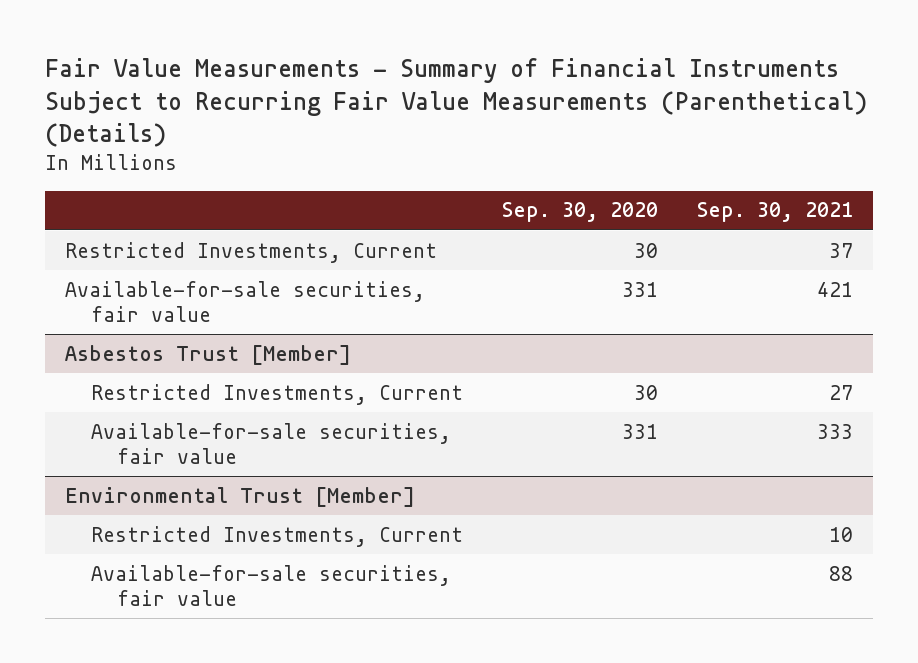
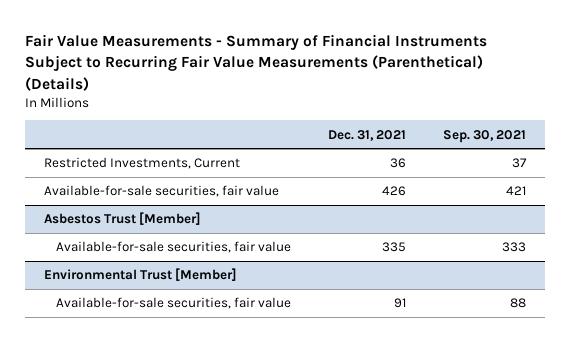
[502,202,659,223] Sep. 30, 2020 -> none
none -> [327,129,406,141] Dec. 31, 2021
[90,383,463,405] Restricted Investments, Current -> none
[90,525,463,547] Restricted Investments, Current -> none

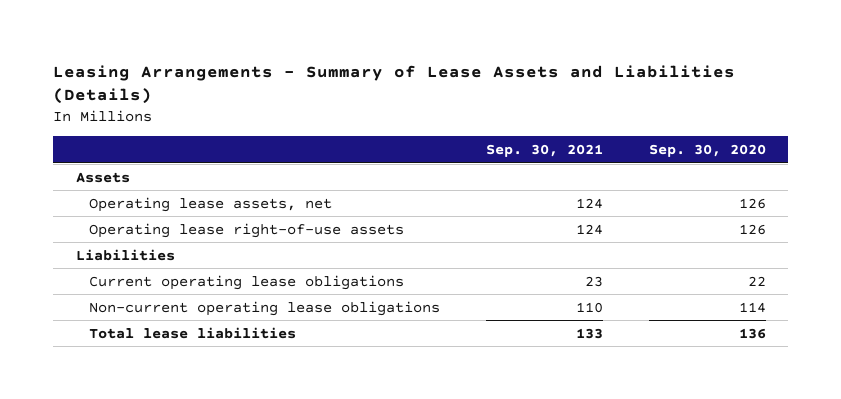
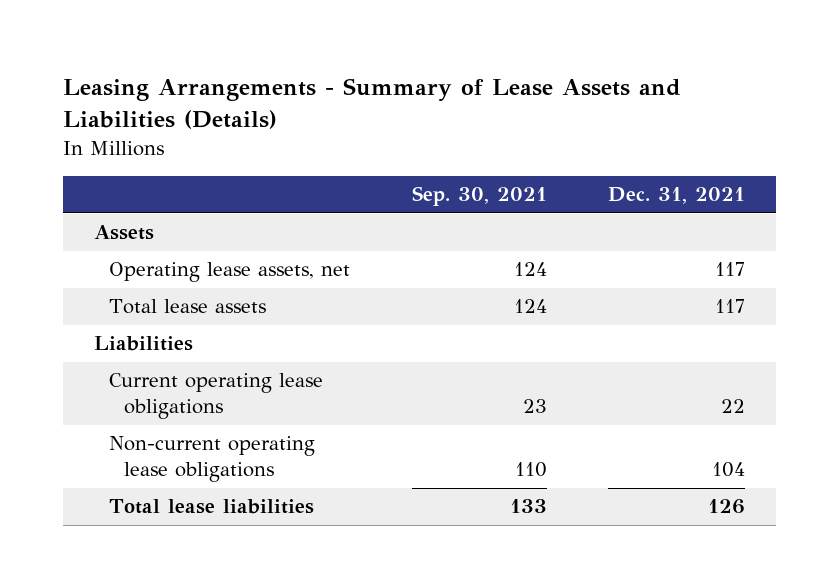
[648,144,766,158] Sep. 30, 2020 -> none
none -> [608,187,746,205] Dec. 31, 2021
[89,222,405,238] Operating lease right-of-use assets -> [109,299,267,315] Total lease assets

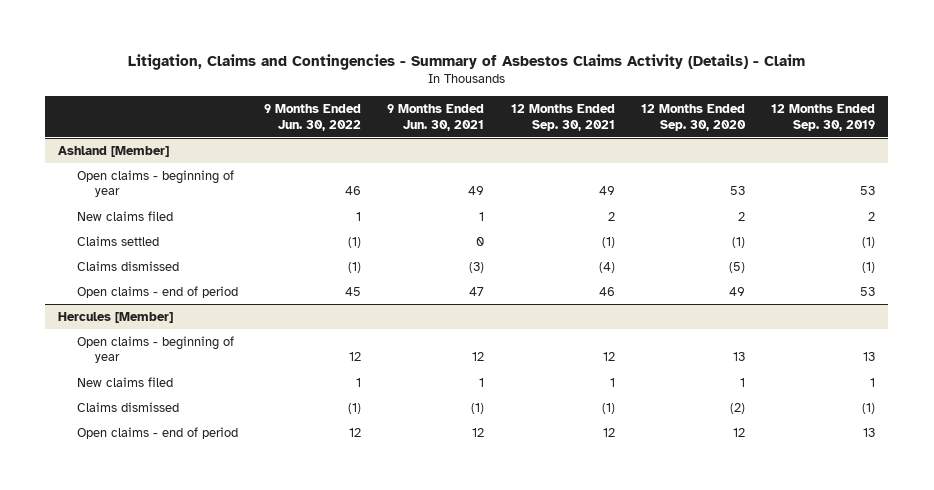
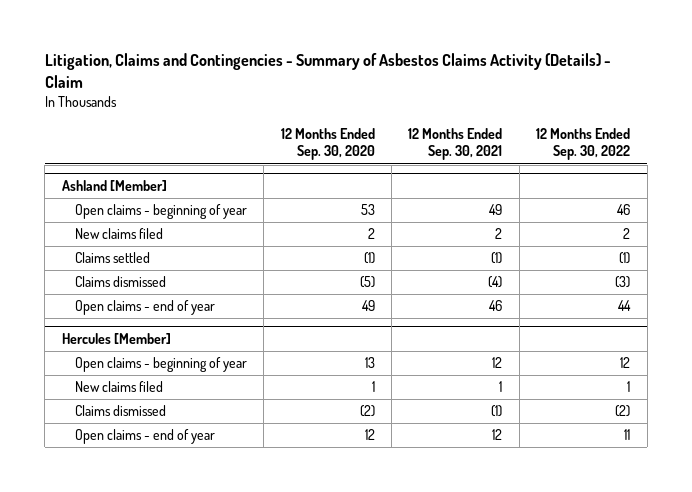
[264,104,362,131] 9 Months Ended Jun. 30, 2022 -> none
[387,104,485,131] 9 Months Ended Jun. 30, 2021 -> none
[771,104,876,131] 12 Months Ended Sep. 30, 2019 -> none
none -> [536,127,631,161] 12 Months Ended Sep. 30, 2022
[76,286,238,299] Open claims - end of period -> [74,300,215,316] Open claims - end of year
[76,427,238,440] Open claims - end of period -> [74,429,215,445] Open claims - end of year

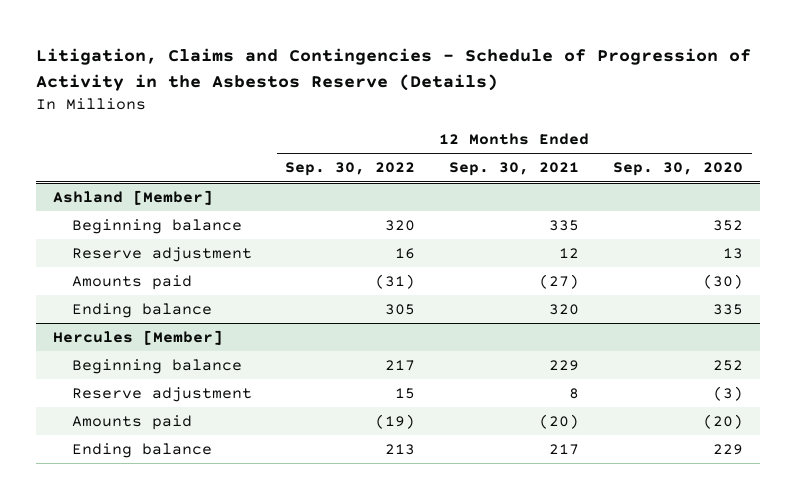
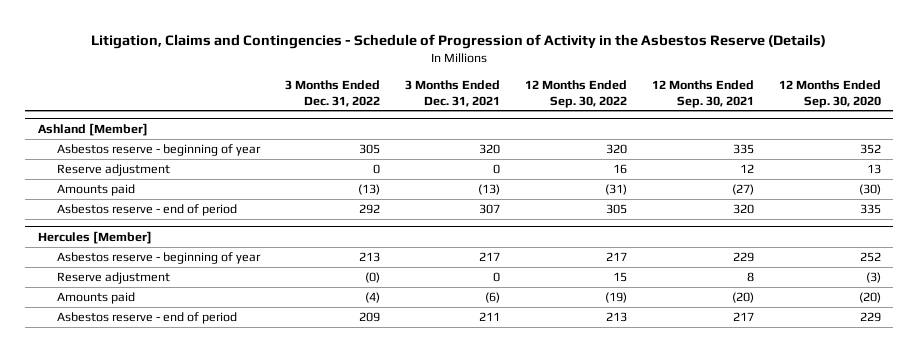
none -> [285,79,381,107] 3 Months Ended Dec. 31, 2022
none -> [405,79,501,107] 3 Months Ended Dec. 31, 2021
[71,218,242,234] Beginning balance -> [57,144,262,157] Asbestos reserve - beginning of year
[71,302,212,318] Ending balance -> [57,204,238,217] Asbestos reserve - end of period
[71,358,242,374] Beginning balance -> [57,252,262,265] Asbestos reserve - beginning of year
[71,442,212,458] Ending balance -> [57,312,238,325] Asbestos reserve - end of period

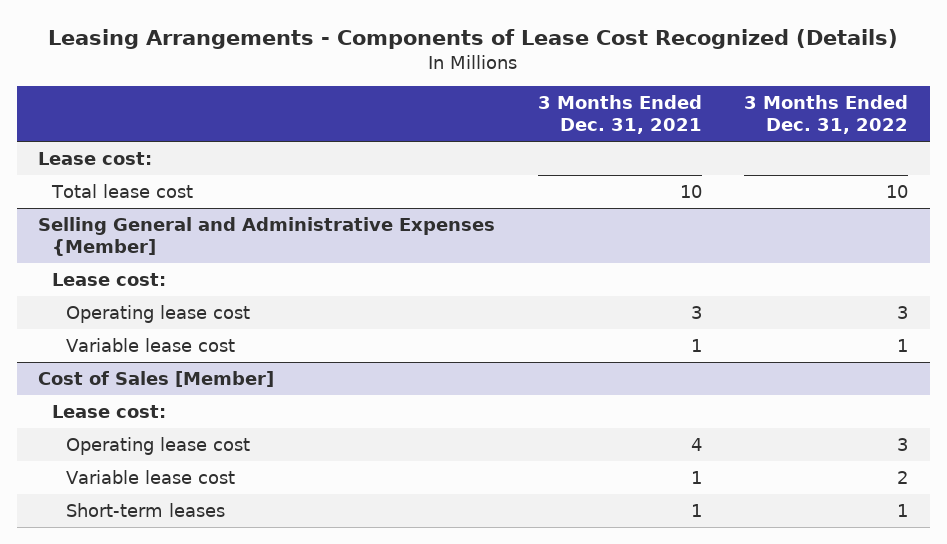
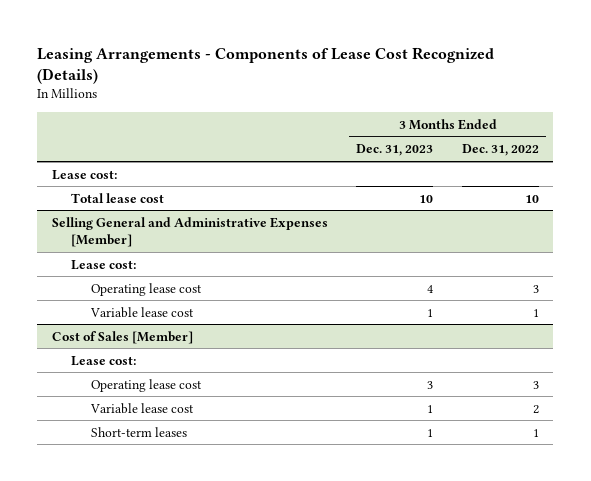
[537,95,702,135] 3 Months Ended Dec. 31, 2021 -> none
none -> [356,144,434,157] Dec. 31, 2023
[38,217,496,256] Selling General and Administrative Expenses {Member] -> [51,216,328,247] Selling General and Administrative Expenses [Member]

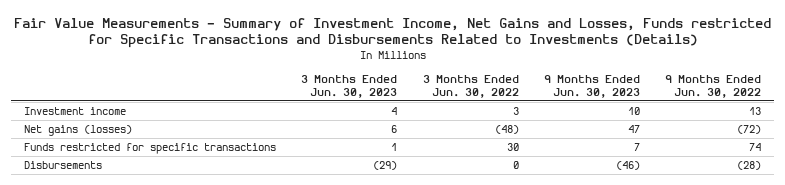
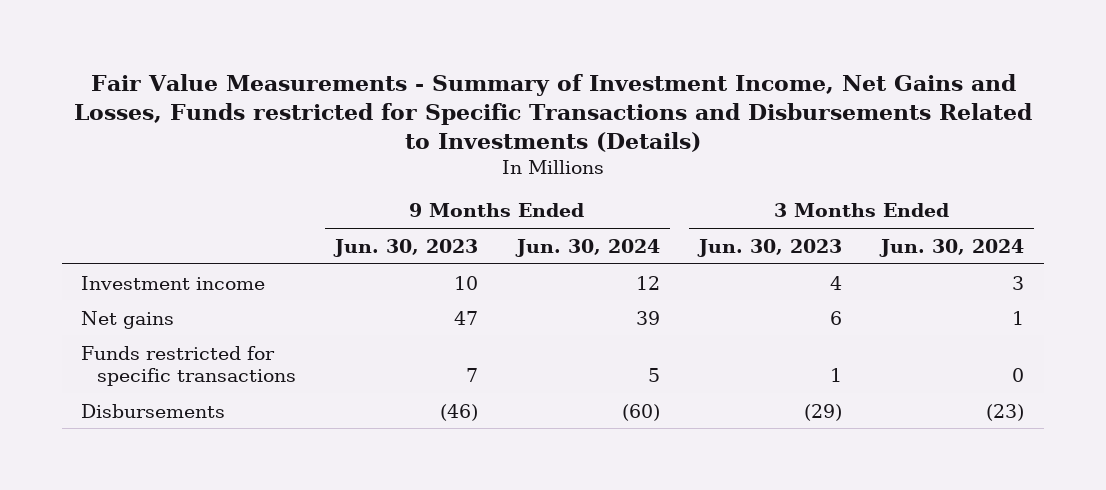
[422,74,519,98] 3 Months Ended Jun. 30, 2022 -> none
[665,74,762,98] 9 Months Ended Jun. 30, 2022 -> none
none -> [515,238,661,257] Jun. 30, 2024
none -> [879,238,1025,257] Jun. 30, 2024
[23,125,132,137] Net gains (losses) -> [81,310,175,329] Net gains

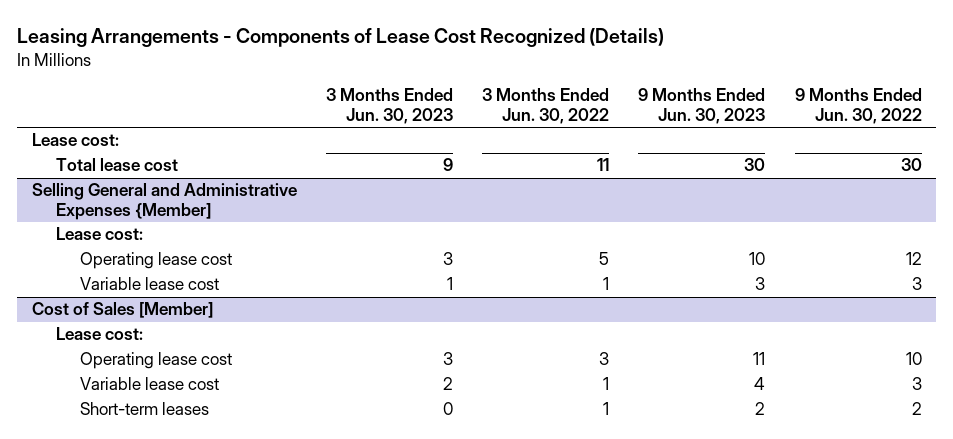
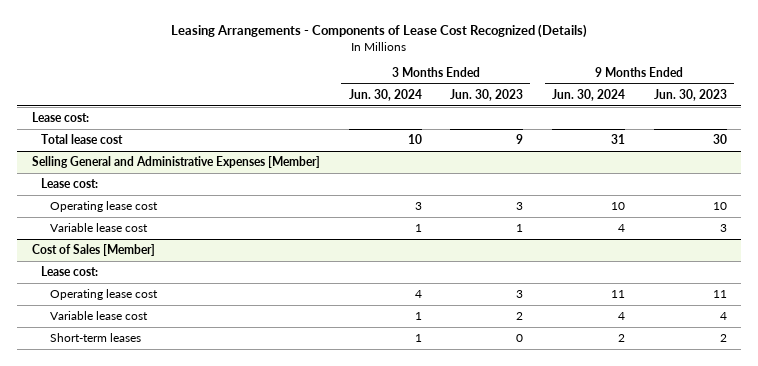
[482,87,610,124] 3 Months Ended Jun. 30, 2022 -> none
[794,87,922,124] 9 Months Ended Jun. 30, 2022 -> none
none -> [348,88,422,101] Jun. 30, 2024
none -> [551,88,625,101] Jun. 30, 2024
[31,183,297,221] Selling General and Administrative Expenses {Member] -> [31,155,320,168] Selling General and Administrative Expenses [Member]

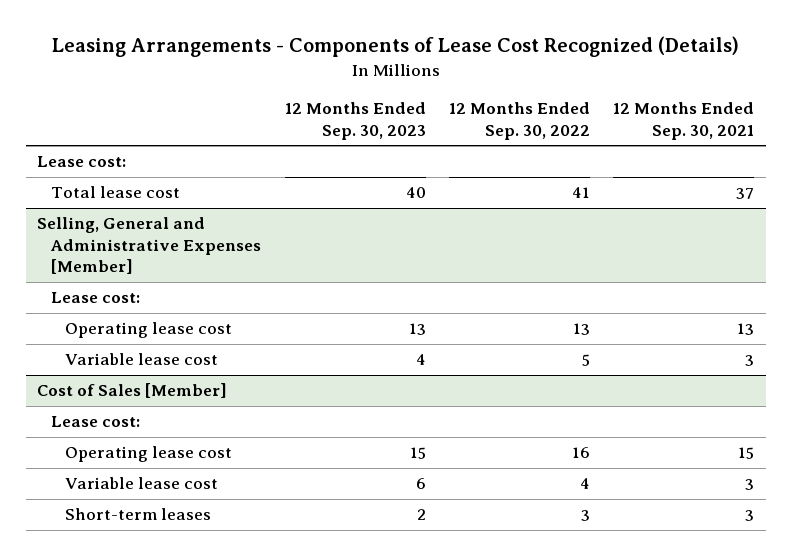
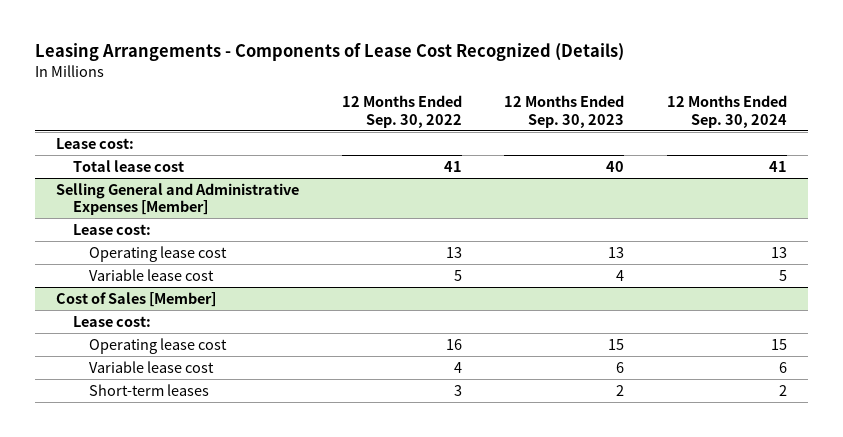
[613,102,755,140] 12 Months Ended Sep. 30, 2021 -> none
none -> [666,95,787,128] 12 Months Ended Sep. 30, 2024
[37,217,262,275] Selling, General and Administrative Expenses [Member] -> [56,182,300,215] Selling General and Administrative Expenses [Member]

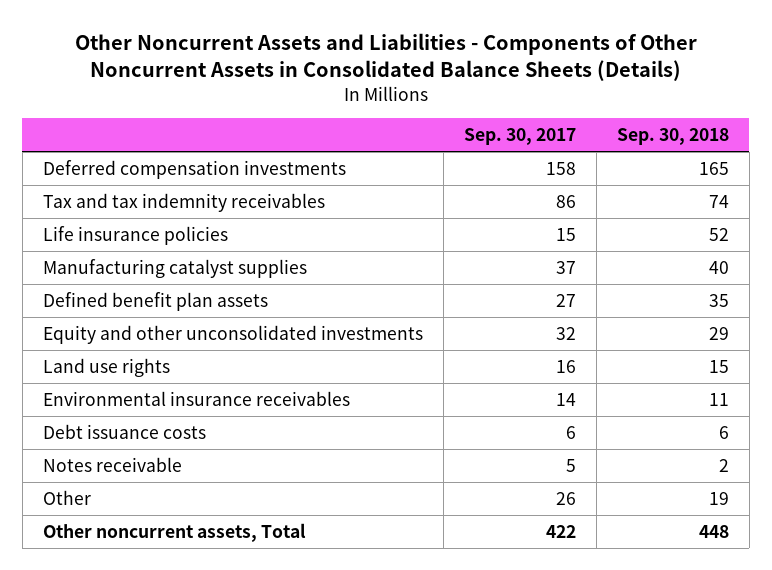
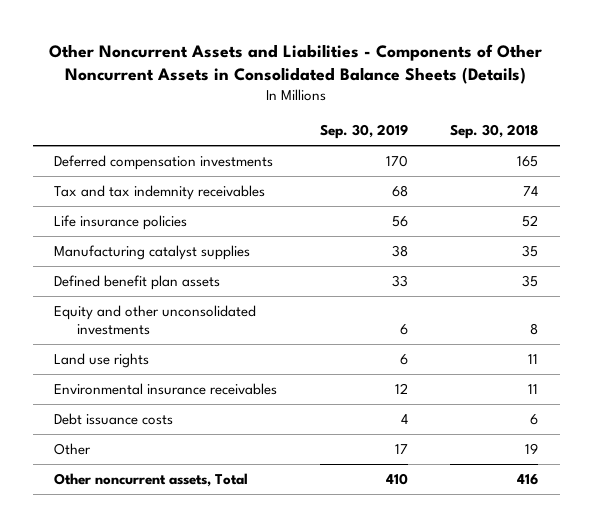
[463,128,576,146] Sep. 30, 2017 -> none
none -> [319,124,408,140] Sep. 30, 2019
[708,260,729,274] 40 -> [522,244,539,257] 35
[708,326,729,340] 29 -> [530,323,539,336] 8
[708,359,729,373] 15 -> [528,353,539,364] 11
[42,456,182,472] Notes receivable -> none
[698,524,729,538] 448 -> [517,473,539,485] 416

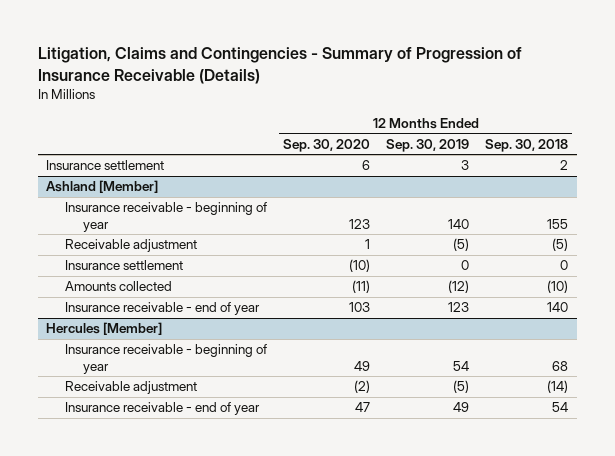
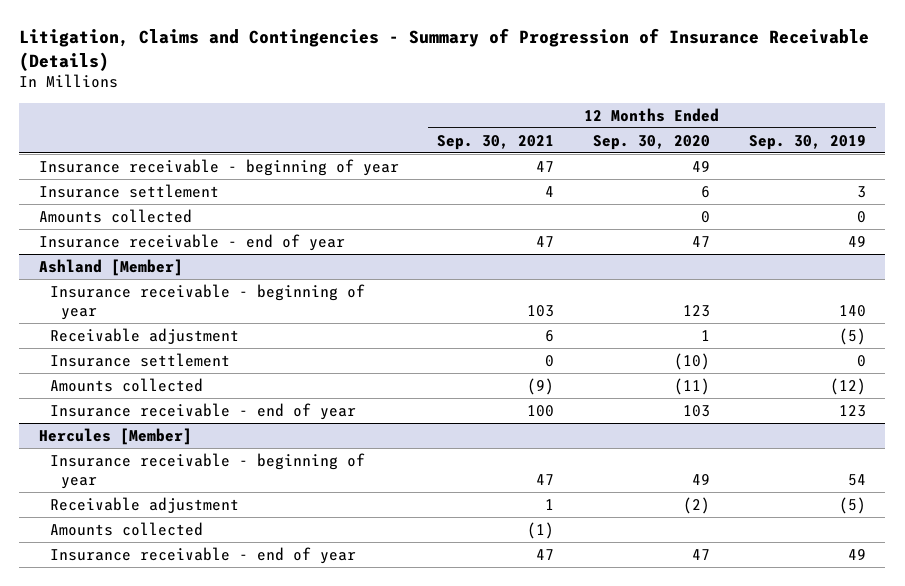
[485,138,569,152] Sep. 30, 2018 -> none
none -> [437,134,555,150] Sep. 30, 2021
none -> [38,158,399,176] Insurance receivable - beginning of year
none -> [38,208,192,223] Amounts collected
none -> [38,233,345,251] Insurance receivable - end of year
none -> [49,521,203,536] Amounts collected

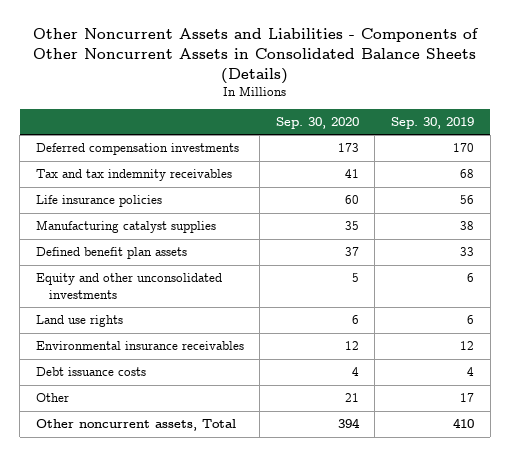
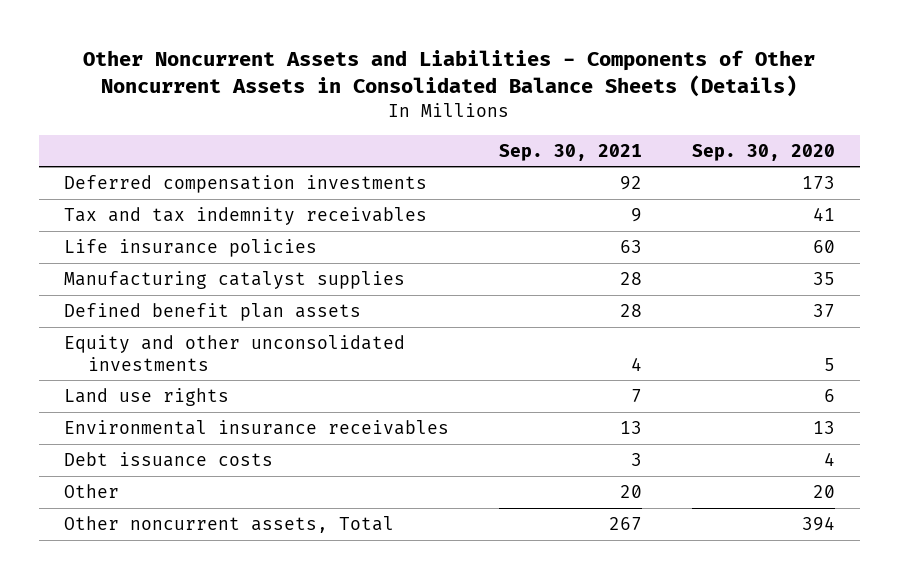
[391,116,475,129] Sep. 30, 2019 -> none
none -> [498,143,642,161] Sep. 30, 2021
[344,341,359,351] 12 -> [812,420,835,434] 13
[344,393,359,403] 21 -> [812,484,835,498] 20

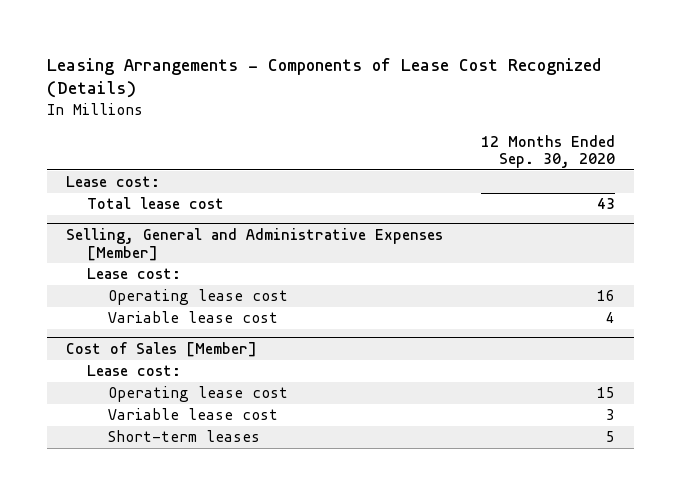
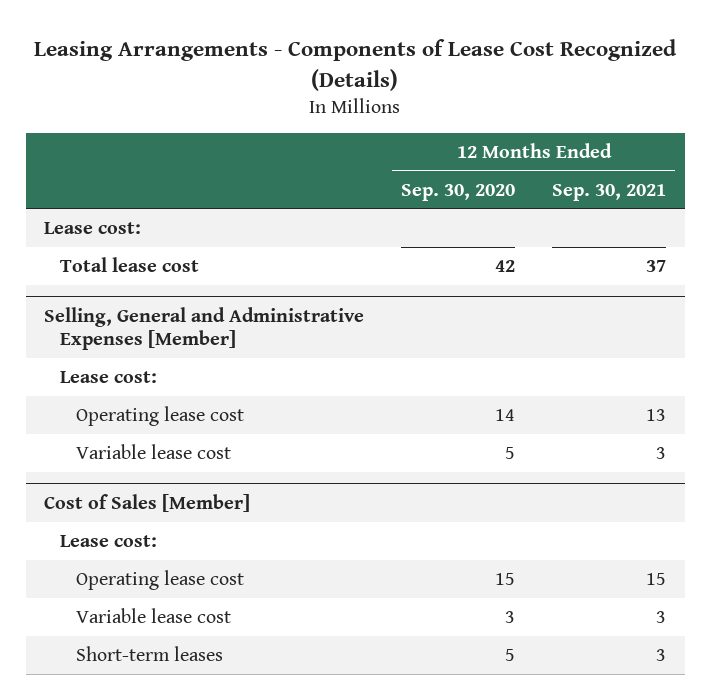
none -> [552,183,667,201] Sep. 30, 2021
[597,198,616,210] 43 -> [495,259,516,272] 42
[597,290,616,302] 16 -> [495,408,516,421] 14
[606,312,616,324] 4 -> [505,446,516,459] 5

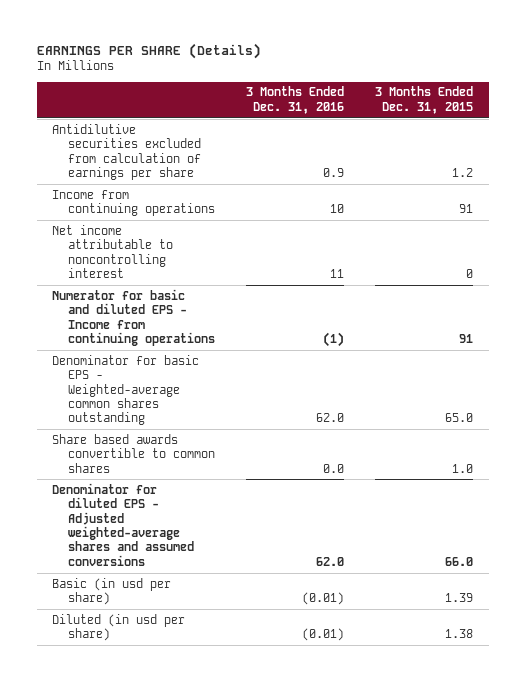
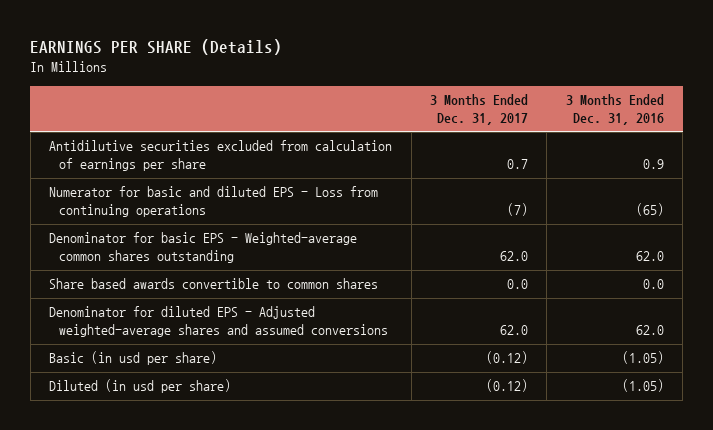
[375,86,474,114] 3 Months Ended Dec. 31, 2015 -> none
none -> [429,93,528,125] 3 Months Ended Dec. 31, 2017
[52,224,174,279] Net income attributable to noncontrolling interest -> none
[52,288,216,347] Numerator for basic and diluted EPS - Income from continuing operations -> none
[52,189,216,217] Income from continuing operations -> [49,186,379,218] Numerator for basic and diluted EPS - Loss from continuing operations
[330,204,345,214] 10 -> [635,203,664,217] (65)
[302,592,345,606] (0.01) -> [621,351,664,365] (1.05)
[302,628,345,642] (0.01) -> [621,379,664,393] (1.05)

